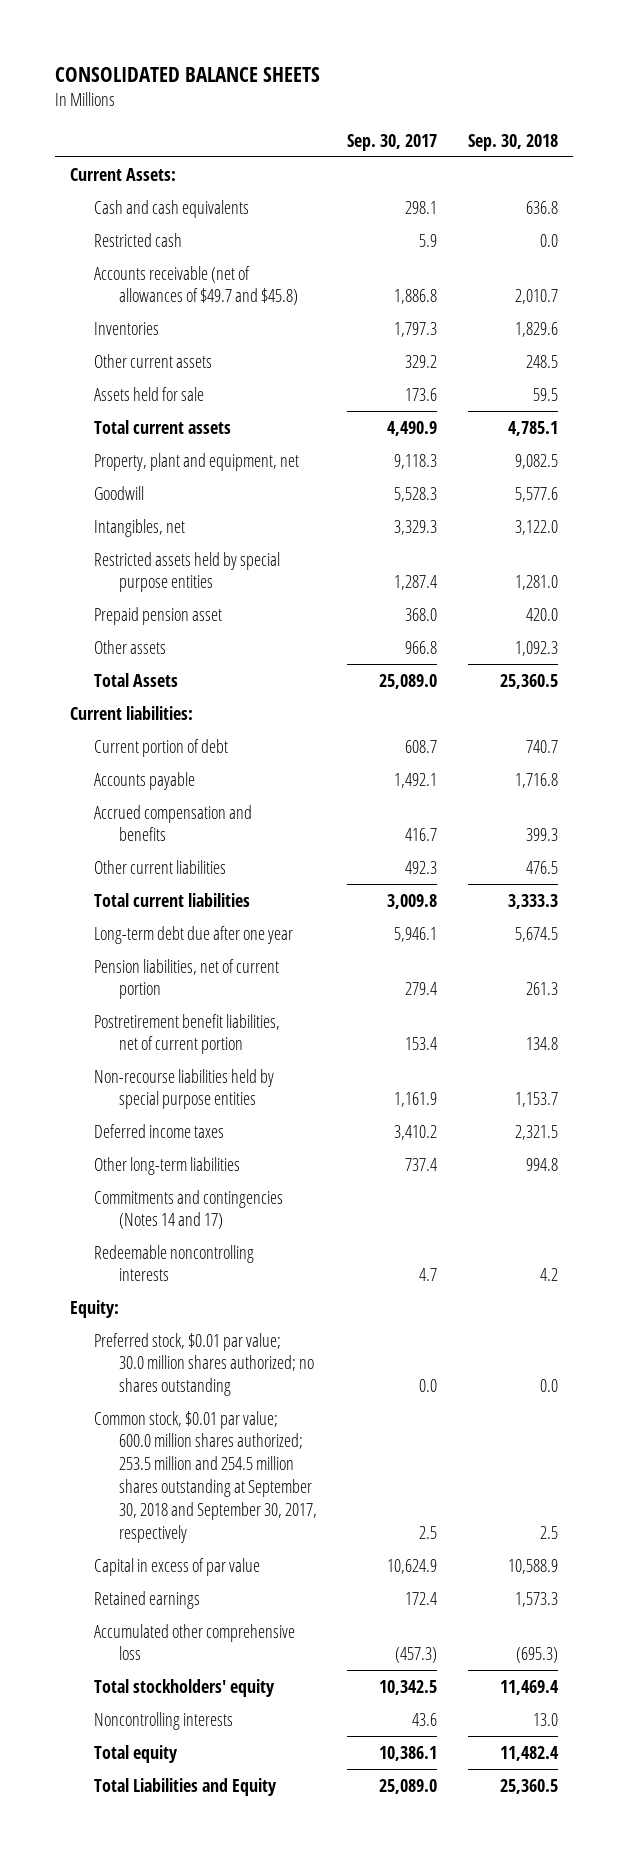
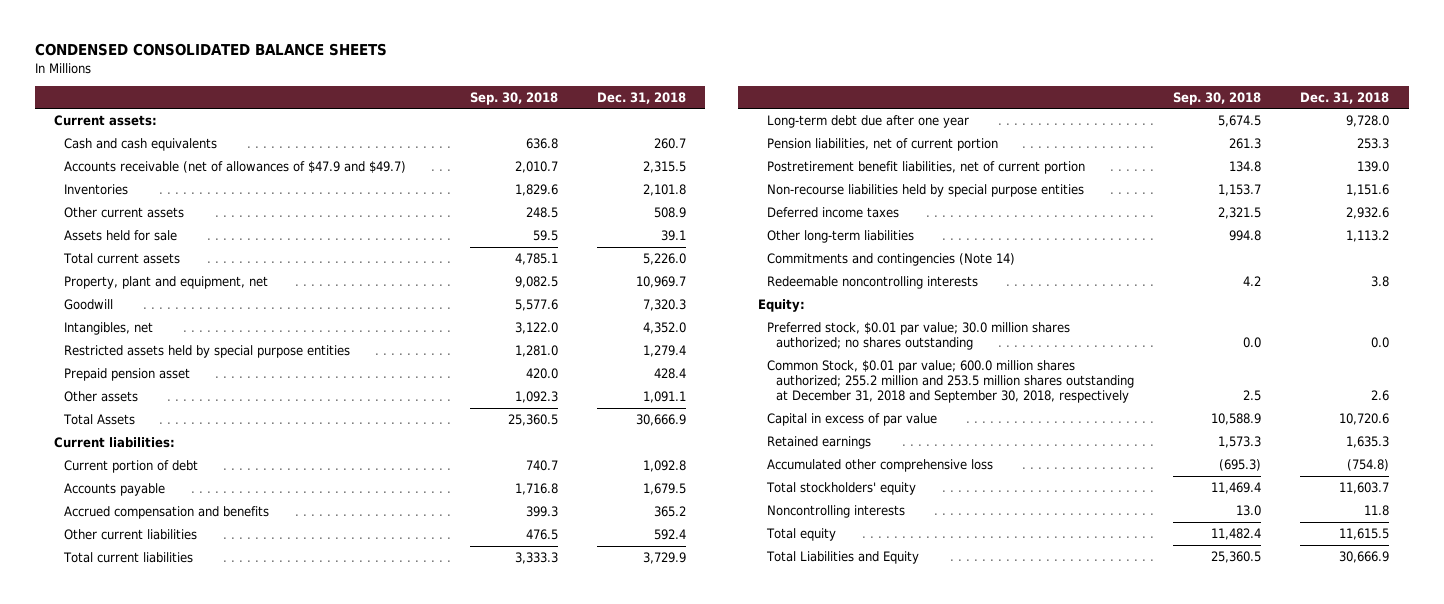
[54,67,320,83] CONSOLIDATED BALANCE SHEETS -> [34,43,387,57] CONDENSED CONSOLIDATED BALANCE SHEETS
[347,133,438,151] Sep. 30, 2017 -> none
none -> [597,91,687,104] Dec. 31, 2018
[70,167,177,181] Current Assets: -> [54,115,158,127] Current assets:
[94,232,183,247] Restricted cash -> none
[94,265,298,306] Accounts receivable (net of allowances of $49.7 and $45.8) -> [63,161,406,174] Accounts receivable (net of allowances of $47.9 and $49.7)
[94,1189,284,1230] Commitments and contingencies (Notes 14 and 17) -> [766,253,1015,267] Commitments and contingencies (Note 14)
[94,1410,317,1543] Common stock, $0.01 par value; 600.0 million shares authorized; 253.5 million and 254.5 million shares outstanding at September 30, 2018 and September 30, 2017, respectively -> [766,360,1135,404] Common Stock, $0.01 par value; 600.0 million shares authorized; 255.2 million and 253.5 million shares outstanding at December 31, 2018 and September 30, 2018, respectively

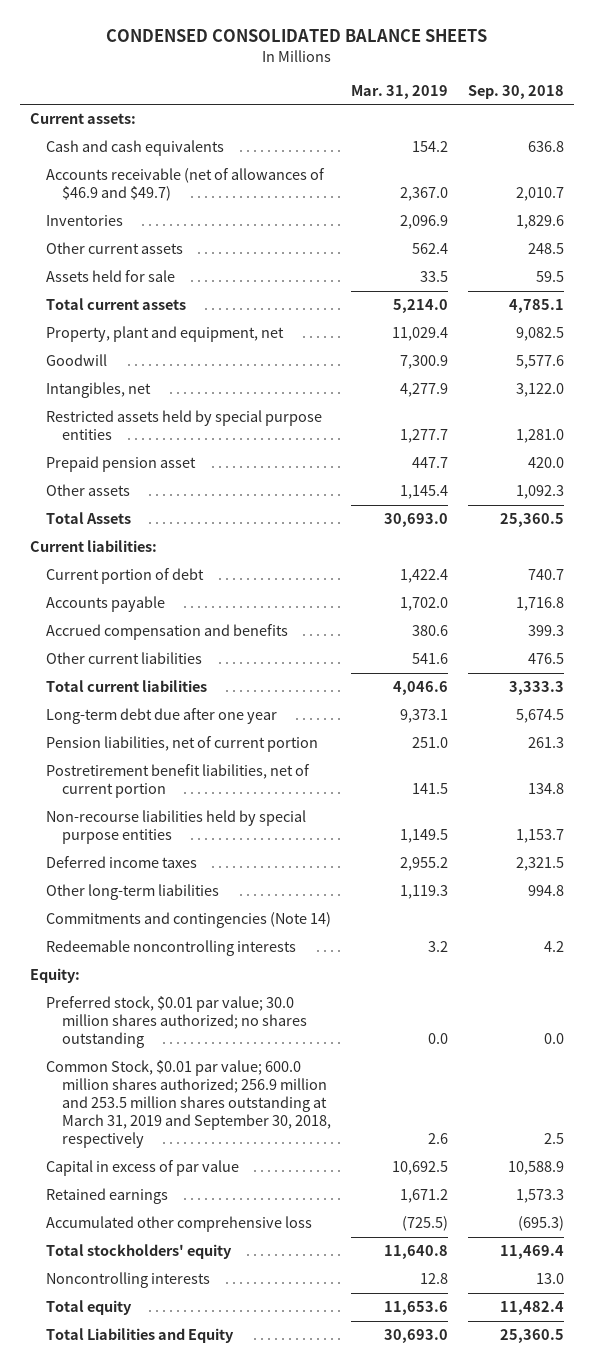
[597,91,687,104] Dec. 31, 2018 -> none
none -> [350,84,448,99] Mar. 31, 2019
[63,161,406,174] Accounts receivable (net of allowances of $47.9 and $49.7) -> [45,168,325,202] Accounts receivable (net of allowances of $46.9 and $49.7)
[766,360,1135,404] Common Stock, $0.01 par value; 600.0 million shares authorized; 255.2 million and 253.5 million shares outstanding at December 31, 2018 and September 30, 2018, respectively -> [45,1060,331,1149] Common Stock, $0.01 par value; 600.0 million shares authorized; 256.9 million and 253.5 million shares outstanding at March 31, 2019 and September 30, 2018, respectively

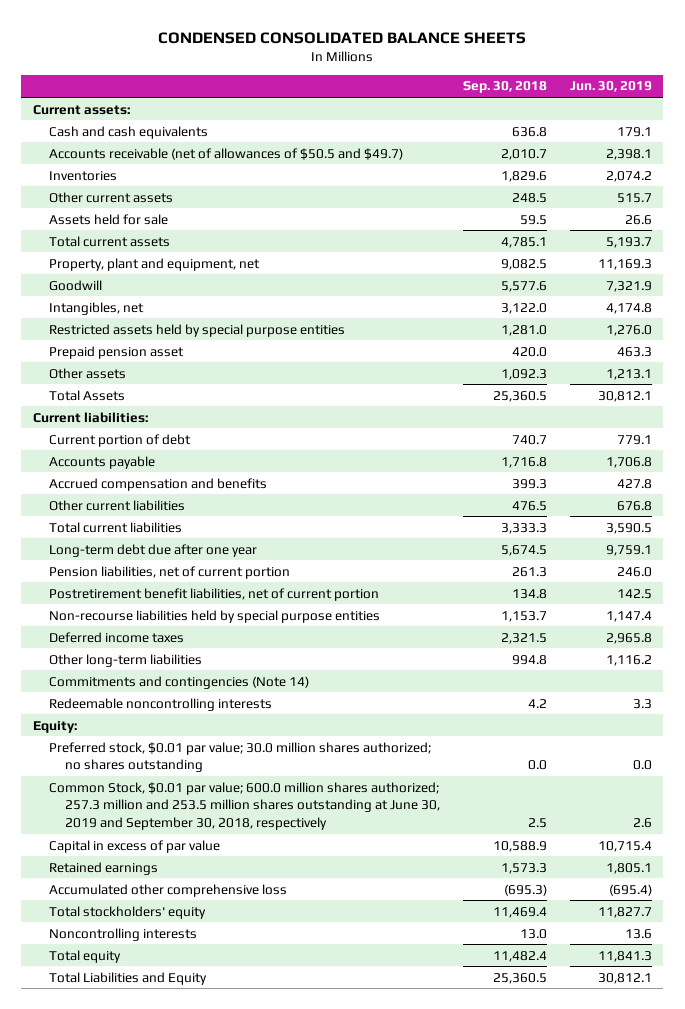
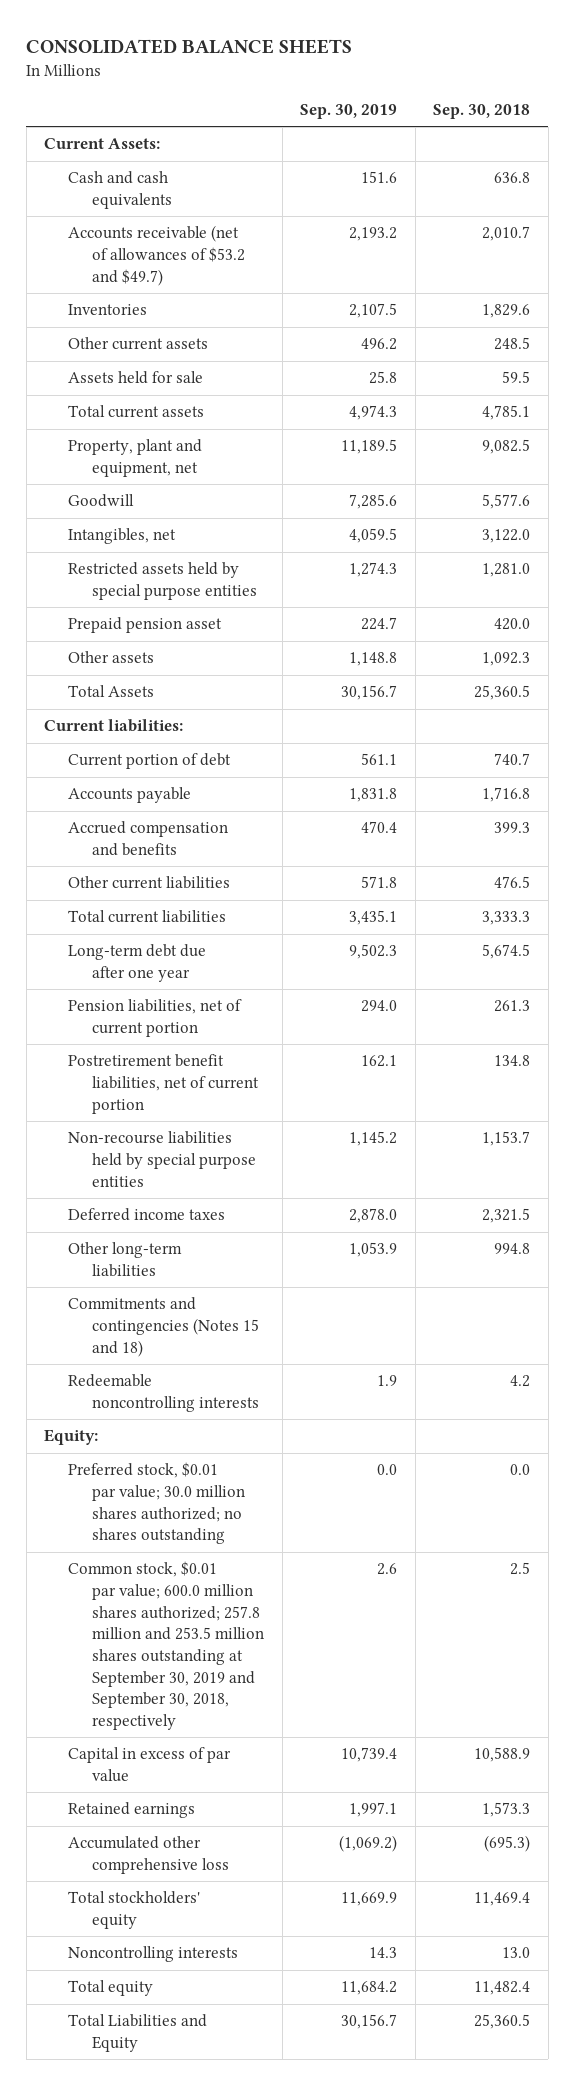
[158,31,527,44] CONDENSED CONSOLIDATED BALANCE SHEETS -> [26,38,353,54] CONSOLIDATED BALANCE SHEETS
[569,81,652,93] Jun. 30, 2019 -> none
none -> [300,103,398,119] Sep. 30, 2019
[32,104,130,115] Current assets: -> [44,138,161,150] Current Assets:
[48,147,403,160] Accounts receivable (net of allowances of $50.5 and $49.7) -> [68,225,246,286] Accounts receivable (net of allowances of $53.2 and $49.7)
[48,675,309,689] Commitments and contingencies (Note 14) -> [68,1297,260,1357] Commitments and contingencies (Notes 15 and 18)
[48,781,440,830] Common Stock, $0.01 par value; 600.0 million shares authorized; 257.3 million and 253.5 million shares outstanding at June 30, 2019 and September 30, 2018, respectively -> [68,1561,265,1730] Common stock, $0.01 par value; 600.0 million shares authorized; 257.8 million and 253.5 million shares outstanding at September 30, 2019 and September 30, 2018, respectively

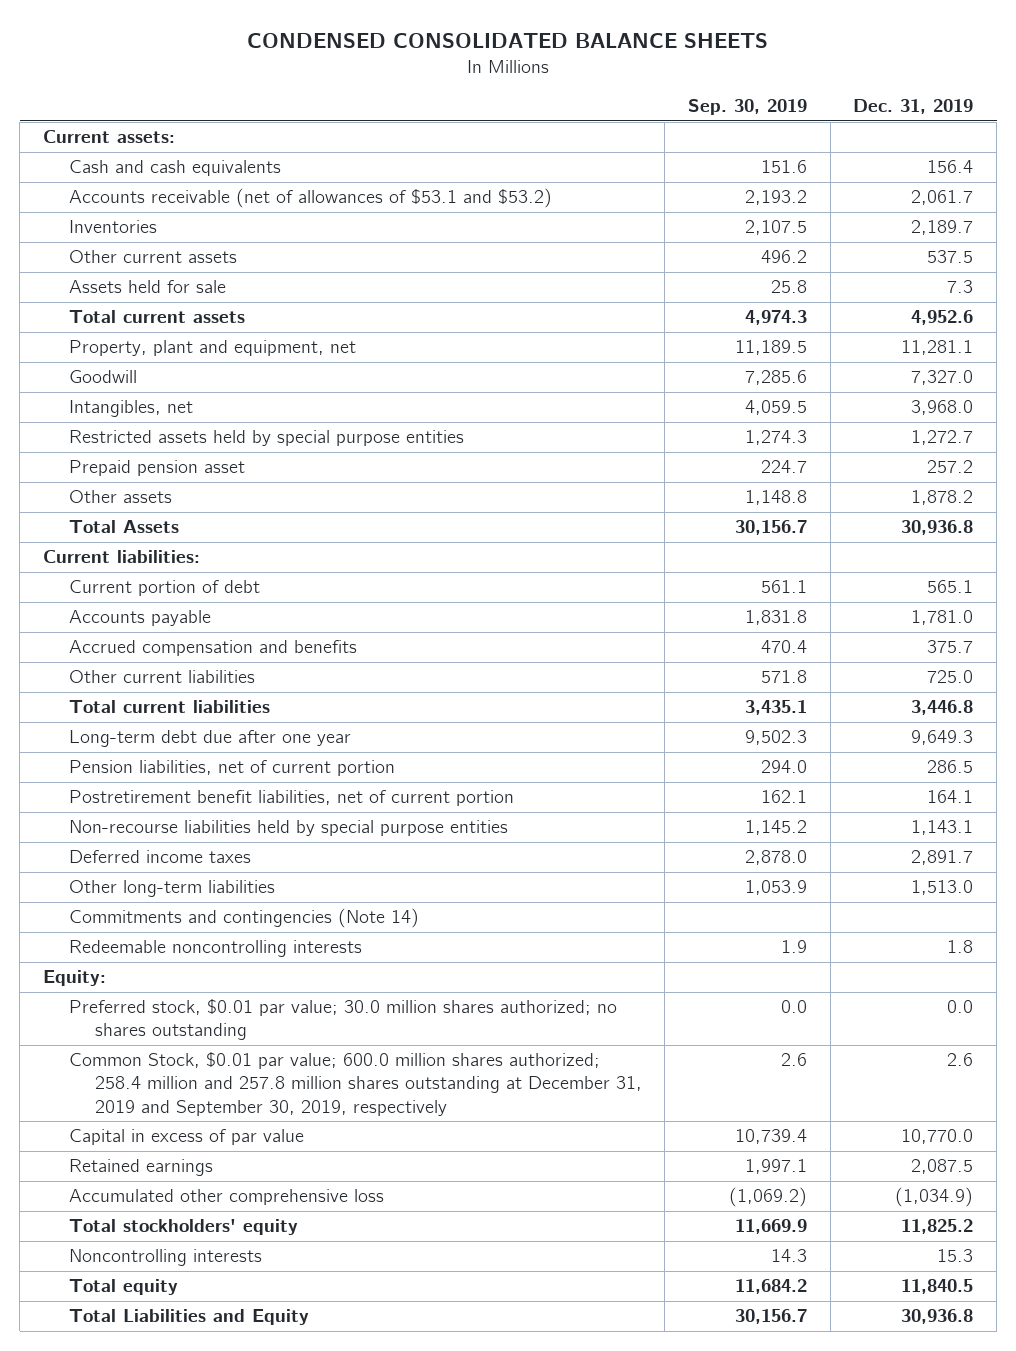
[26,38,353,54] CONSOLIDATED BALANCE SHEETS -> [247,33,769,49] CONDENSED CONSOLIDATED BALANCE SHEETS
[433,103,531,119] Sep. 30, 2018 -> none
none -> [853,99,974,115] Dec. 31, 2019
[44,138,161,150] Current Assets: -> [42,130,175,144] Current assets:
[68,225,246,286] Accounts receivable (net of allowances of $53.2 and $49.7) -> [68,188,552,209] Accounts receivable (net of allowances of $53.1 and $53.2)
[68,1297,260,1357] Commitments and contingencies (Notes 15 and 18) -> [68,908,419,929] Commitments and contingencies (Note 14)
[68,1561,265,1730] Common stock, $0.01 par value; 600.0 million shares authorized; 257.8 million and 253.5 million shares outstanding at September 30, 2019 and September 30, 2018, respectively -> [68,1052,642,1116] Common Stock, $0.01 par value; 600.0 million shares authorized; 258.4 million and 257.8 million shares outstanding at December 31, 2019 and September 30, 2019, respectively

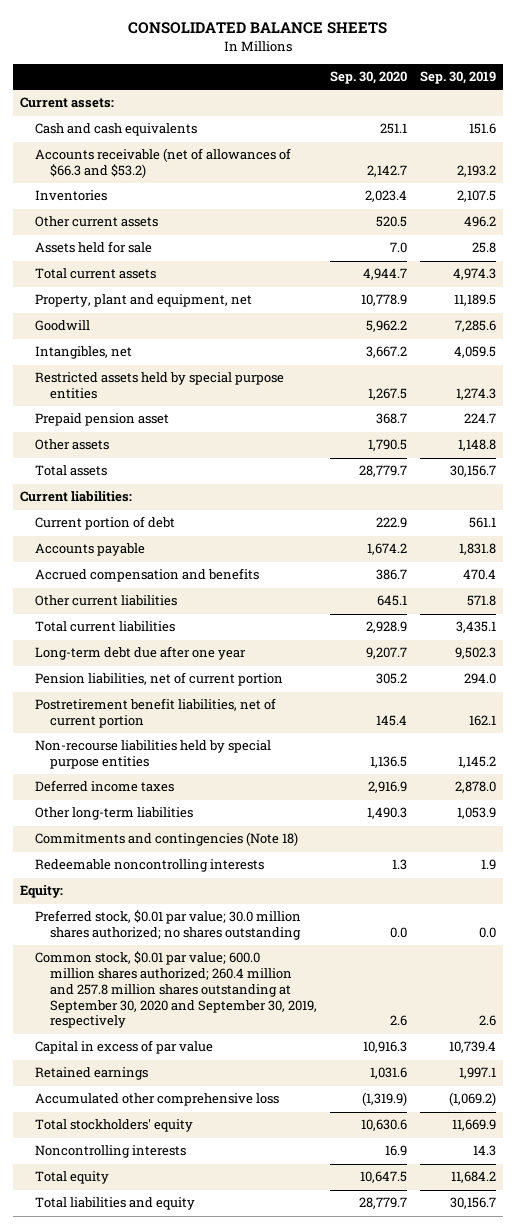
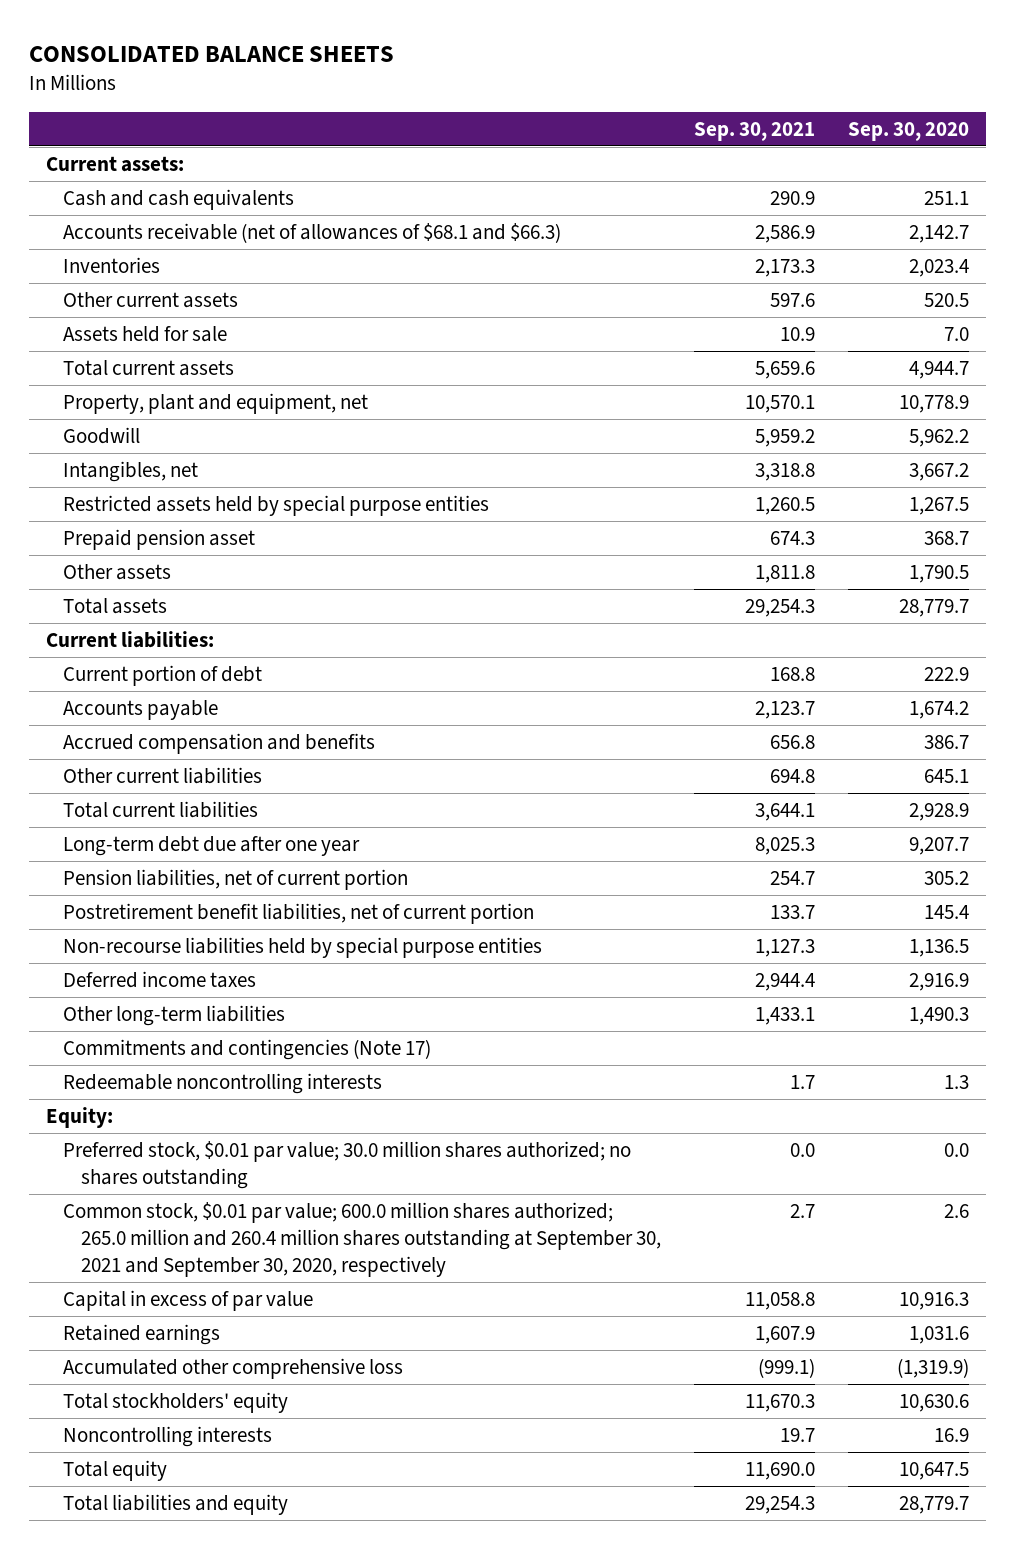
[420,71,497,85] Sep. 30, 2019 -> none
none -> [693,121,815,141] Sep. 30, 2021
[34,148,291,179] Accounts receivable (net of allowances of $66.3 and $53.2) -> [63,223,562,244] Accounts receivable (net of allowances of $68.1 and $66.3)
[34,832,298,847] Commitments and contingencies (Note 18) -> [63,1039,432,1061] Commitments and contingencies (Note 17)
[34,951,317,1029] Common stock, $0.01 par value; 600.0 million shares authorized; 260.4 million and 257.8 million shares outstanding at September 30, 2020 and September 30, 2019, respectively -> [63,1202,661,1277] Common stock, $0.01 par value; 600.0 million shares authorized; 265.0 million and 260.4 million shares outstanding at September 30, 2021 and September 30, 2020, respectively

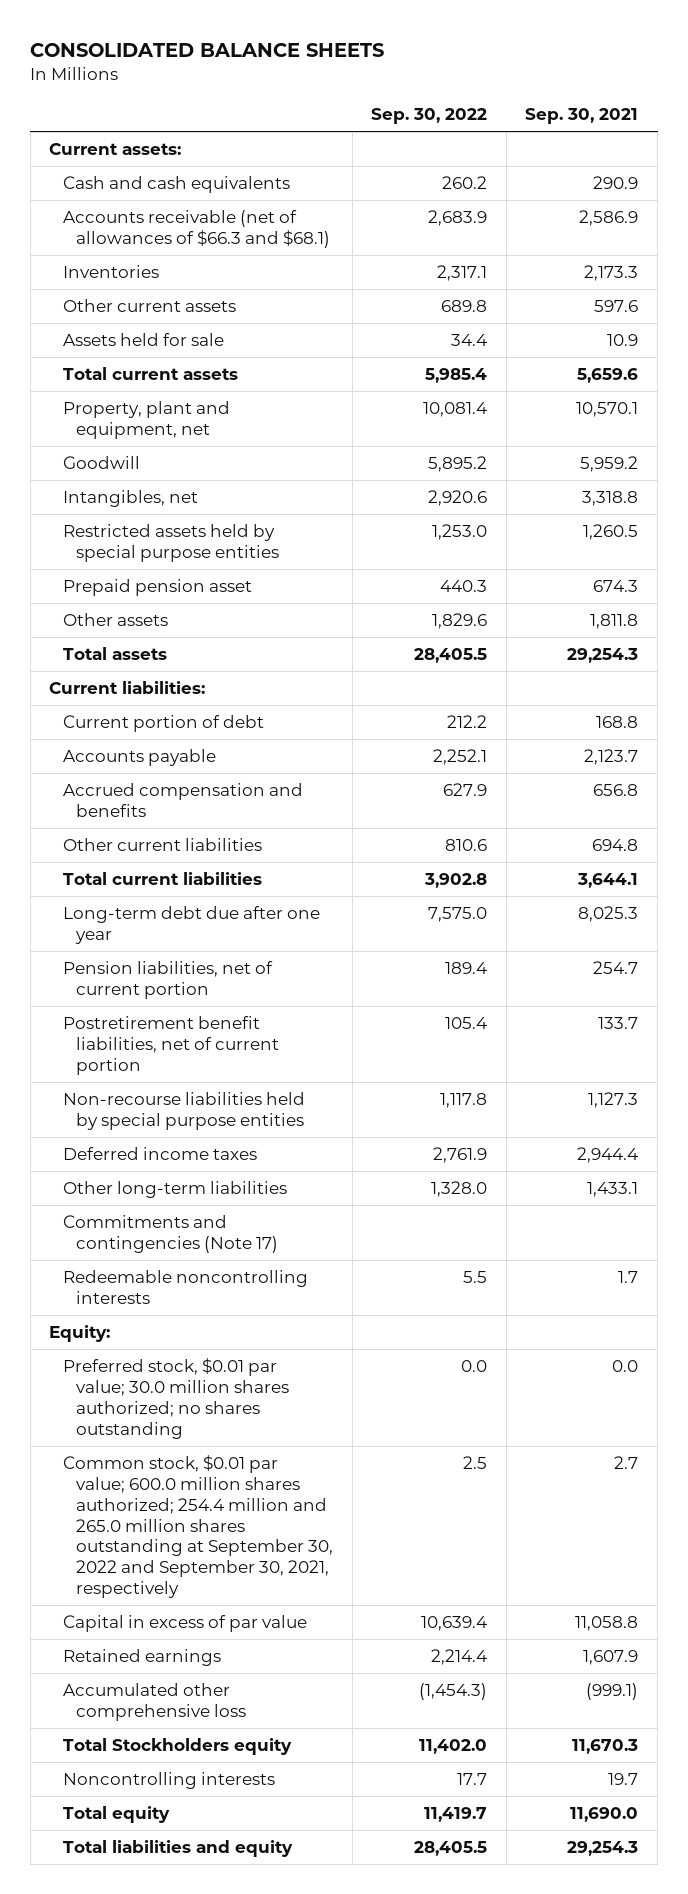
[848,121,970,141] Sep. 30, 2020 -> none
none -> [371,108,488,125] Sep. 30, 2022
[63,223,562,244] Accounts receivable (net of allowances of $68.1 and $66.3) -> [62,210,331,248] Accounts receivable (net of allowances of $66.3 and $68.1)
[63,1202,661,1277] Common stock, $0.01 par value; 600.0 million shares authorized; 265.0 million and 260.4 million shares outstanding at September 30, 2021 and September 30, 2020, respectively -> [62,1455,334,1599] Common stock, $0.01 par value; 600.0 million shares authorized; 254.4 million and 265.0 million shares outstanding at September 30, 2022 and September 30, 2021, respectively
[63,1392,289,1414] Total stockholders' equity -> [62,1738,292,1756] Total Stockholders equity

